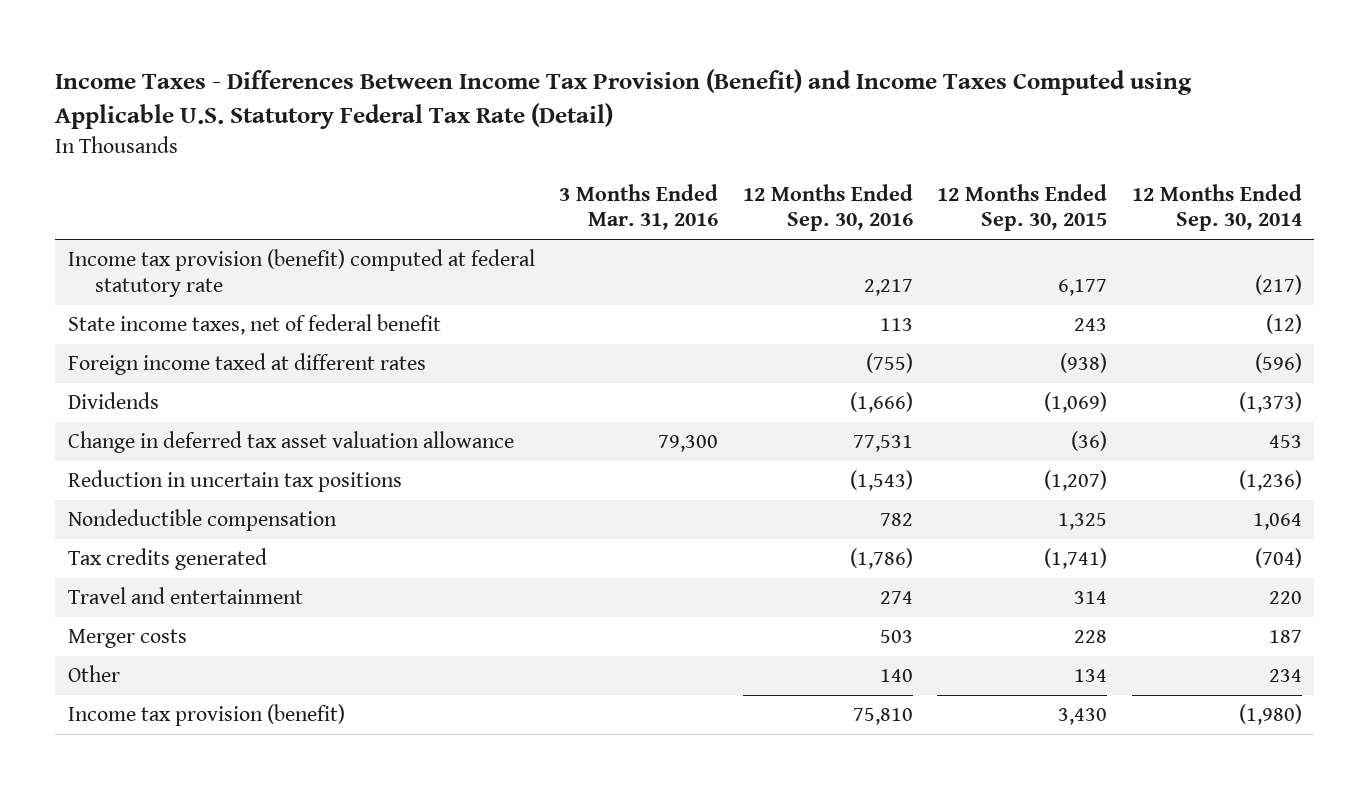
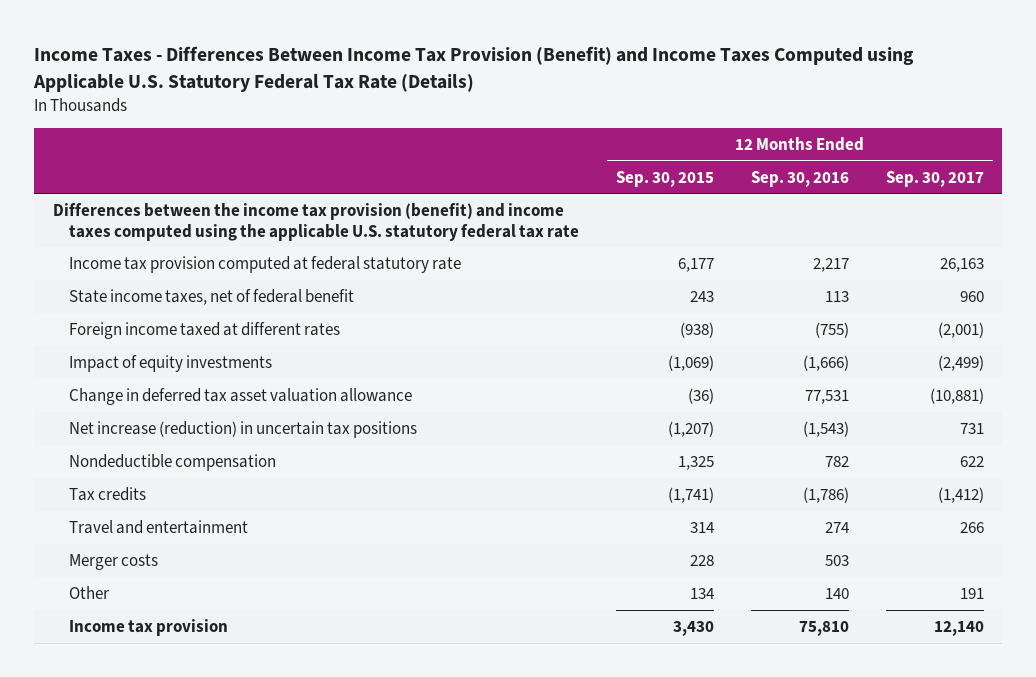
[55,69,1193,130] Income Taxes - Differences Between Income Tax Provision (Benefit) and Income Taxes Computed using Applicable U.S. Statutory Federal Tax Rate (Detail) -> [33,45,915,92] Income Taxes - Differences Between Income Tax Provision (Benefit) and Income Taxes Computed using Applicable U.S. Statutory Federal Tax Rate (Details)
[559,183,719,231] 3 Months Ended Mar. 31, 2016 -> none
[1131,183,1302,232] 12 Months Ended Sep. 30, 2014 -> none
none -> [885,170,984,187] Sep. 30, 2017
none -> [52,203,580,241] Differences between the income tax provision (benefit) and income taxes computed using the applicable U.S. statutory federal tax rate
[67,249,535,298] Income tax provision (benefit) computed at federal statutory rate -> [69,256,462,274] Income tax provision computed at federal statutory rate
[67,392,159,410] Dividends -> [69,355,273,373] Impact of equity investments
[67,470,402,493] Reduction in uncertain tax positions -> [69,421,418,439] Net increase (reduction) in uncertain tax positions
[67,548,267,571] Tax credits generated -> [69,487,147,502] Tax credits
[67,704,345,727] Income tax provision (benefit) -> [69,619,229,637] Income tax provision

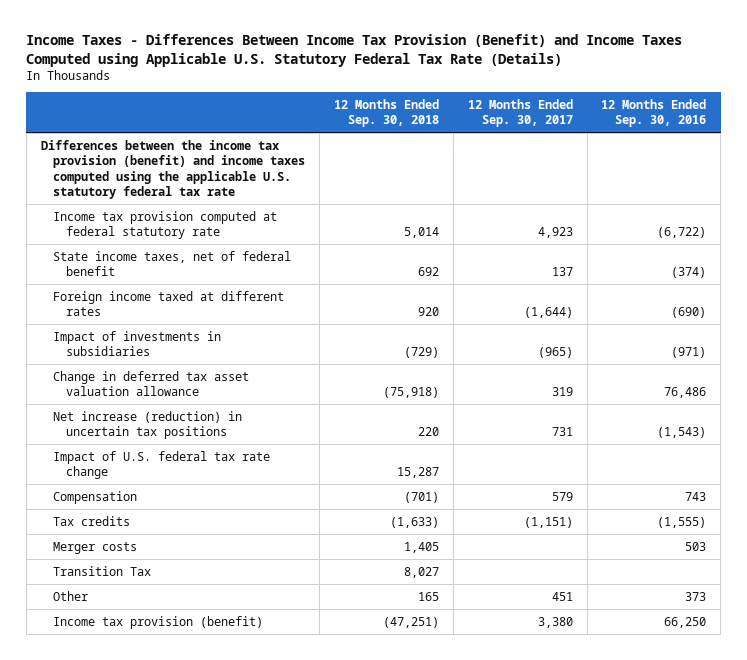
[615,170,714,187] Sep. 30, 2015 -> none
none -> [333,98,439,128] 12 Months Ended Sep. 30, 2018
[812,258,849,273] 2,217 -> [657,227,707,239] (6,722)
[939,258,984,273] 26,163 -> [537,227,573,239] 4,923
[824,291,849,303] 113 -> [671,267,707,279] (374)
[959,291,984,303] 960 -> [551,267,573,277] 137
[814,322,849,339] (755) -> [671,307,707,319] (690)
[937,322,984,339] (2,001) -> [523,307,573,319] (1,644)
[69,355,273,373] Impact of equity investments -> [53,330,222,357] Impact of investments in subsidiaries
[802,355,849,372] (1,666) -> [671,347,707,359] (971)
[937,355,984,372] (2,499) -> [537,347,573,359] (965)
[804,390,849,405] 77,531 -> [664,387,707,399] 76,486
[929,388,984,405] (10,881) -> [551,387,573,397] 319
[69,520,249,535] Travel and entertainment -> none
none -> [53,450,271,480] Impact of U.S. federal tax rate change
[69,454,277,472] Nondeductible compensation -> [53,490,138,504] Compensation
[824,456,849,468] 782 -> [685,491,707,501] 743
[959,456,984,468] 622 -> [551,491,573,501] 579
[802,487,849,504] (1,786) -> [657,516,707,528] (1,555)
[937,487,984,504] (1,412) -> [523,516,573,528] (1,151)
none -> [53,565,152,576] Transition Tax
[824,588,849,600] 140 -> [685,591,707,601] 373
[959,588,984,600] 191 -> [551,591,573,601] 451
[69,619,229,637] Income tax provision -> [53,615,264,629] Income tax provision (benefit)
[798,621,849,637] 75,810 -> [664,616,707,628] 66,250
[933,621,984,637] 12,140 -> [537,616,573,628] 3,380

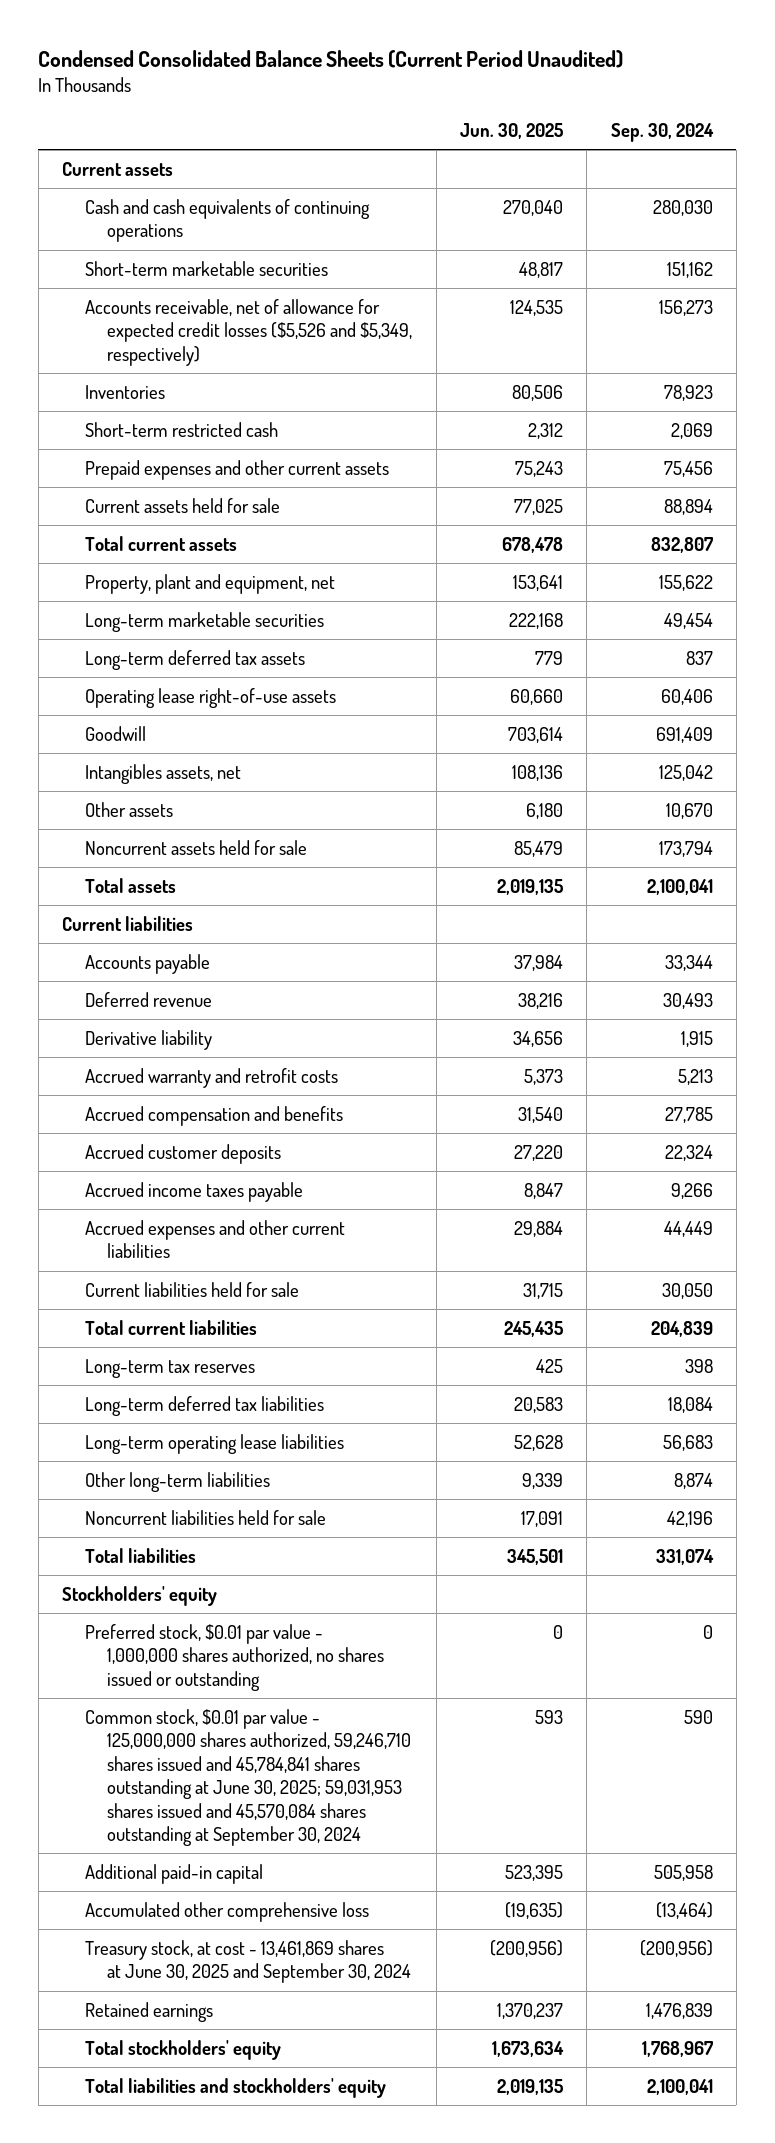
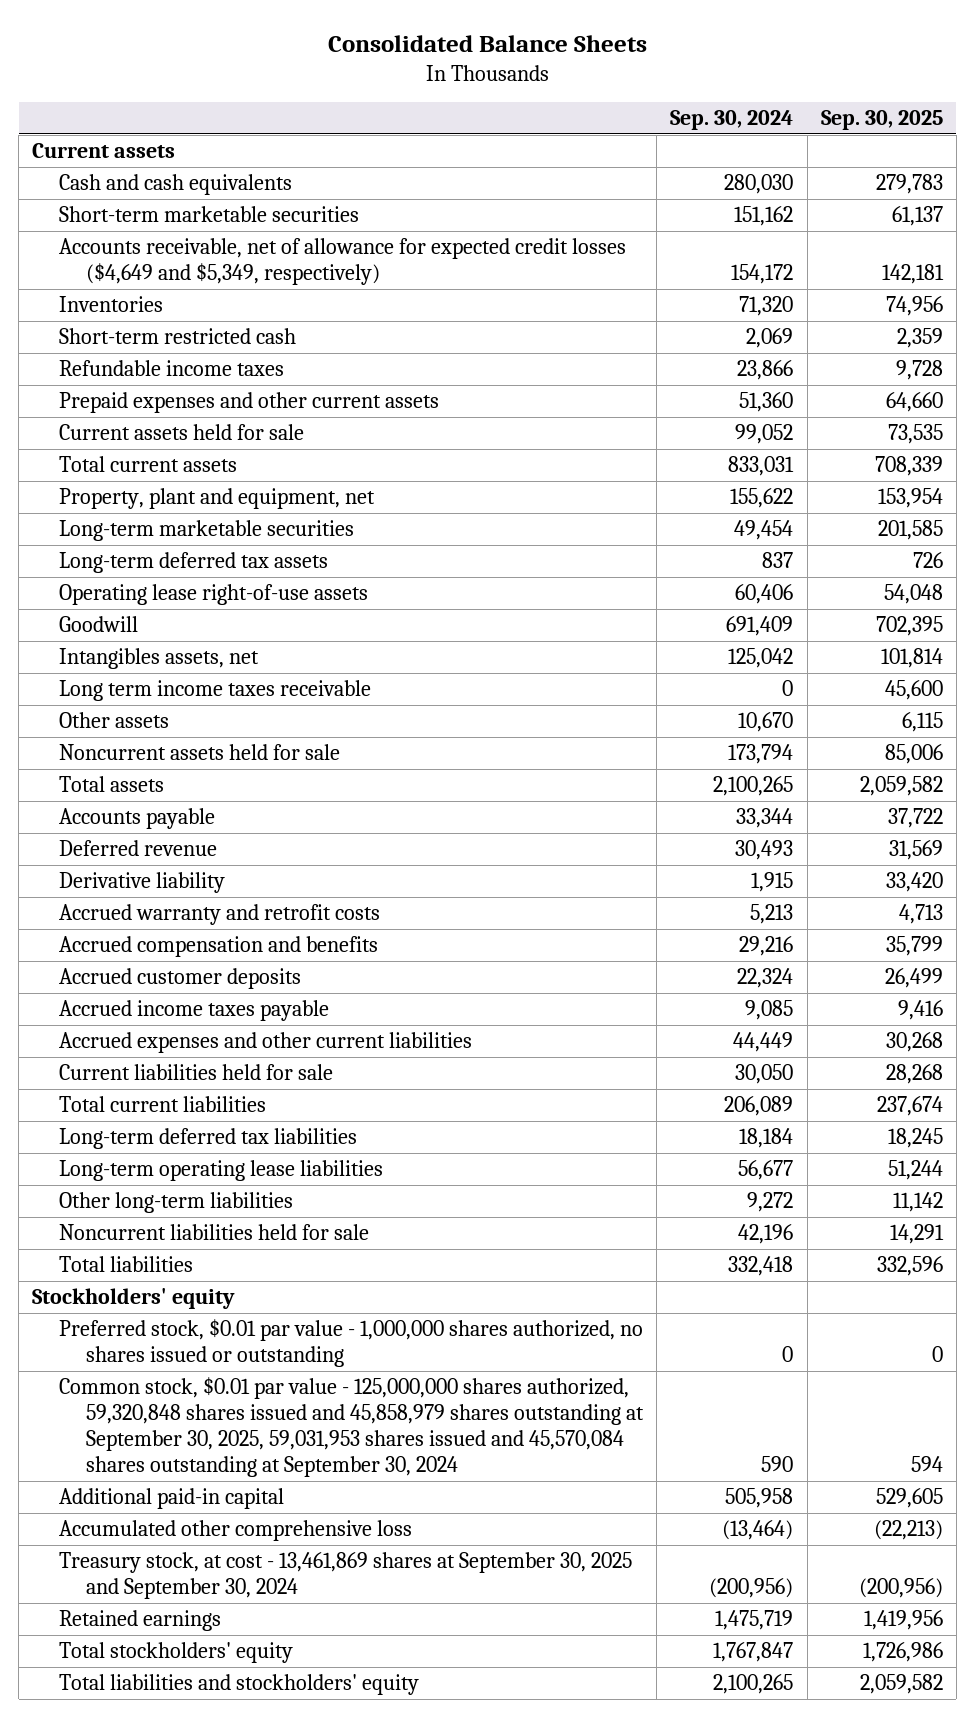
[38,50,624,69] Condensed Consolidated Balance Sheets (Current Period Unaudited) -> [327,34,647,52] Consolidated Balance Sheets
[459,122,563,139] Jun. 30, 2025 -> none
none -> [820,110,943,131] Sep. 30, 2025
[84,198,370,243] Cash and cash equivalents of continuing operations -> [59,174,293,196] Cash and cash equivalents
[84,298,413,366] Accounts receivable, net of allowance for expected credit losses ($5,526 and $5,349, respectively) -> [59,238,627,286] Accounts receivable, net of allowance for expected credit losses ($4,649 and $5,349, respectively)
[658,299,713,316] 156,273 -> [731,264,794,285] 154,172
[663,384,713,401] 78,923 -> [739,296,794,317] 71,320
none -> [59,360,285,377] Refundable income taxes
[663,460,713,477] 75,456 -> [739,392,794,413] 51,360
[663,498,713,515] 88,894 -> [735,424,794,445] 99,052
[650,536,713,553] 832,807 -> [728,456,795,477] 833,031
none -> [59,680,372,702] Long term income taxes receivable
[62,915,194,931] Current liabilities -> none
[646,878,713,895] 2,100,041 -> [713,776,794,797] 2,100,265
[664,1106,713,1123] 27,785 -> [739,936,794,957] 29,216
[670,1182,713,1199] 9,266 -> [745,1000,794,1021] 9,085
[84,1358,255,1378] Long-term tax reserves -> none
[650,1320,713,1337] 204,839 -> [724,1096,794,1117] 206,089
[667,1396,713,1413] 18,084 -> [739,1128,794,1149] 18,184
[662,1434,713,1451] 56,683 -> [738,1160,794,1181] 56,677
[673,1472,713,1489] 8,874 -> [747,1192,794,1213] 9,272
[655,1548,714,1565] 331,074 -> [728,1256,794,1277] 332,418
[84,1708,412,1847] Common stock, $0.01 par value - 125,000,000 shares authorized, 59,246,710 shares issued and 45,784,841 shares outstanding at June 30, 2025; 59,031,953 shares issued and 45,570,084 shares outstanding at September 30, 2024 -> [59,1377,644,1478] Common stock, $0.01 par value - 125,000,000 shares authorized, 59,320,848 shares issued and 45,858,979 shares outstanding at September 30, 2025, 59,031,953 shares issued and 45,570,084 shares outstanding at September 30, 2024
[84,1939,412,1984] Treasury stock, at cost - 13,461,869 shares at June 30, 2025 and September 30, 2024 -> [59,1552,633,1600] Treasury stock, at cost - 13,461,869 shares at September 30, 2025 and September 30, 2024
[645,2002,713,2019] 1,476,839 -> [715,1610,794,1631] 1,475,719
[641,2040,713,2057] 1,768,967 -> [713,1642,794,1663] 1,767,847
[646,2078,713,2095] 2,100,041 -> [713,1674,794,1695] 2,100,265

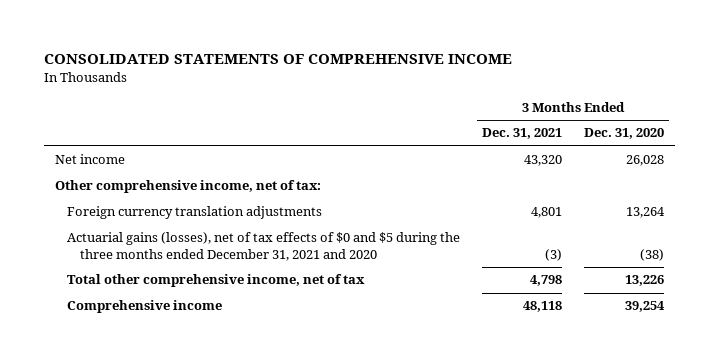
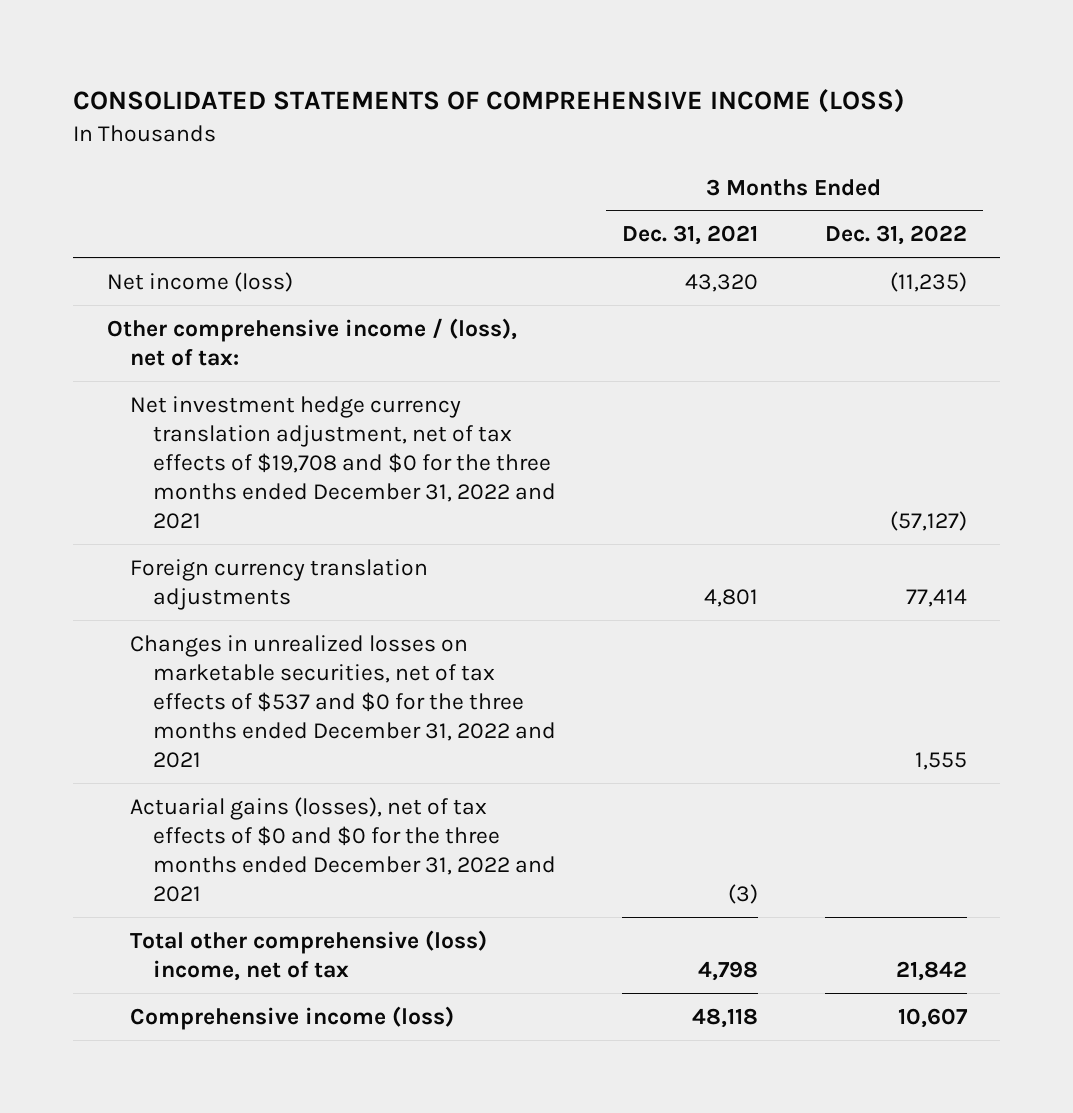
[44,54,513,65] CONSOLIDATED STATEMENTS OF COMPREHENSIVE INCOME -> [73,89,906,114] CONSOLIDATED STATEMENTS OF COMPREHENSIVE INCOME (LOSS)
[583,128,664,140] Dec. 31, 2020 -> none
none -> [824,225,967,246] Dec. 31, 2022
[54,154,125,165] Net income -> [106,271,293,292] Net income (loss)
[54,180,321,194] Other comprehensive income, net of tax: -> [106,317,517,366] Other comprehensive income / (loss), net of tax:
none -> [129,395,557,530] Net investment hedge currency translation adjustment, net of tax effects of $19,708 and $0 for the three months ended December 31, 2022 and 2021
none -> [129,634,557,769] Changes in unrealized losses on marketable securities, net of tax effects of $537 and $0 for the three months ended December 31, 2022 and 2021
[67,232,461,261] Actuarial gains (losses), net of tax effects of $0 and $5 during the three months ended December 31, 2021 and 2020 -> [129,796,557,903] Actuarial gains (losses), net of tax effects of $0 and $0 for the three months ended December 31, 2022 and 2021
[67,274,366,288] Total other comprehensive income, net of tax -> [129,929,487,981] Total other comprehensive (loss) income, net of tax
[67,300,223,314] Comprehensive income -> [129,1005,454,1030] Comprehensive income (loss)

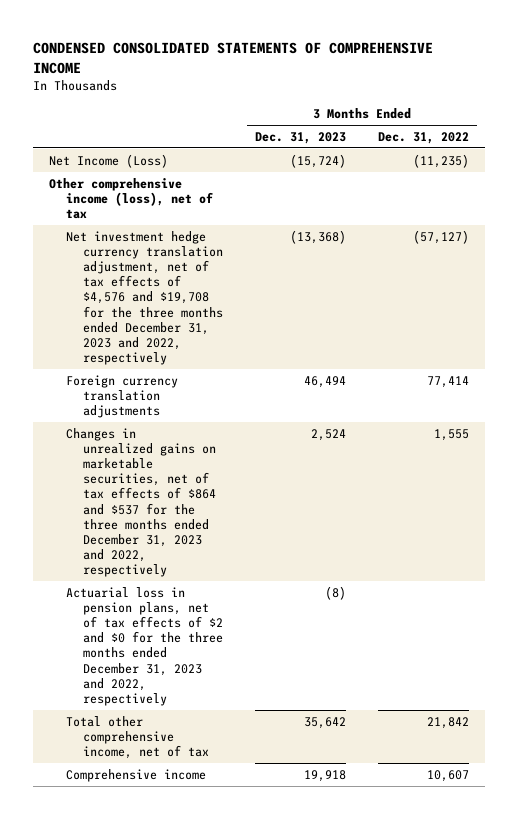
[73,89,906,114] CONSOLIDATED STATEMENTS OF COMPREHENSIVE INCOME (LOSS) -> [33,42,434,74] CONDENSED CONSOLIDATED STATEMENTS OF COMPREHENSIVE INCOME
[622,225,759,246] Dec. 31, 2021 -> none
none -> [254,131,346,144] Dec. 31, 2023
[106,271,293,292] Net income (loss) -> [49,153,169,168] Net Income (Loss)
[106,317,517,366] Other comprehensive income / (loss), net of tax: -> [49,177,214,220] Other comprehensive income (loss), net of tax
[129,395,557,530] Net investment hedge currency translation adjustment, net of tax effects of $19,708 and $0 for the three months ended December 31, 2022 and 2021 -> [66,230,224,365] Net investment hedge currency translation adjustment, net of tax effects of $4,576 and $19,708 for the three months ended December 31, 2023 and 2022, respectively
[129,634,557,769] Changes in unrealized losses on marketable securities, net of tax effects of $537 and $0 for the three months ended December 31, 2022 and 2021 -> [66,427,217,578] Changes in unrealized gains on marketable securities, net of tax effects of $864 and $537 for the three months ended December 31, 2023 and 2022, respectively
[129,796,557,903] Actuarial gains (losses), net of tax effects of $0 and $0 for the three months ended December 31, 2022 and 2021 -> [66,586,224,706] Actuarial loss in pension plans, net of tax effects of $2 and $0 for the three months ended December 31, 2023 and 2022, respectively
[129,929,487,981] Total other comprehensive (loss) income, net of tax -> [66,715,210,760] Total other comprehensive income, net of tax
[129,1005,454,1030] Comprehensive income (loss) -> [66,768,207,782] Comprehensive income

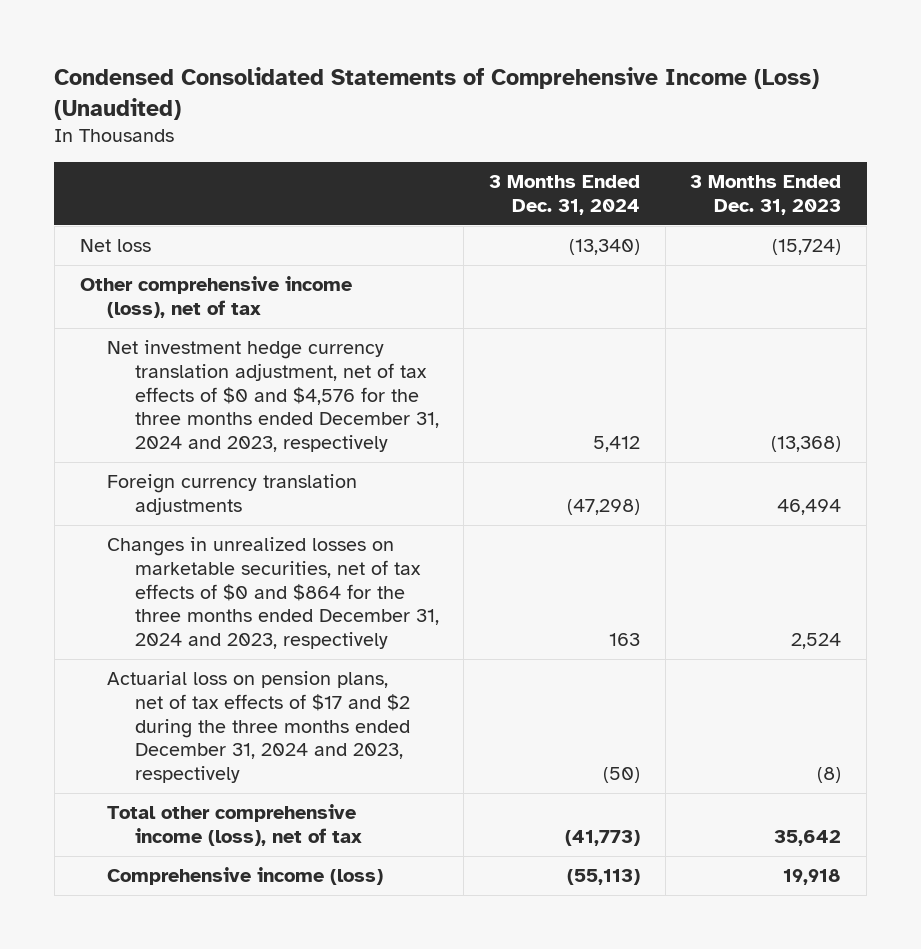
[33,42,434,74] CONDENSED CONSOLIDATED STATEMENTS OF COMPREHENSIVE INCOME -> [54,67,820,120] Condensed Consolidated Statements of Comprehensive Income (Loss) (Unaudited)
[377,131,469,144] Dec. 31, 2022 -> none
none -> [489,175,641,216] 3 Months Ended Dec. 31, 2024
[49,153,169,168] Net Income (Loss) -> [79,239,151,253] Net loss
[66,230,224,365] Net investment hedge currency translation adjustment, net of tax effects of $4,576 and $19,708 for the three months ended December 31, 2023 and 2022, respectively -> [107,340,439,452] Net investment hedge currency translation adjustment, net of tax effects of $0 and $4,576 for the three months ended December 31, 2024 and 2023, respectively
[66,427,217,578] Changes in unrealized gains on marketable securities, net of tax effects of $864 and $537 for the three months ended December 31, 2023 and 2022, respectively -> [107,537,439,649] Changes in unrealized losses on marketable securities, net of tax effects of $0 and $864 for the three months ended December 31, 2024 and 2023, respectively
[66,586,224,706] Actuarial loss in pension plans, net of tax effects of $2 and $0 for the three months ended December 31, 2023 and 2022, respectively -> [107,671,410,783] Actuarial loss on pension plans, net of tax effects of $17 and $2 during the three months ended December 31, 2024 and 2023, respectively
[66,715,210,760] Total other comprehensive income, net of tax -> [107,804,362,846] Total other comprehensive income (loss), net of tax
[66,768,207,782] Comprehensive income -> [107,867,384,886] Comprehensive income (loss)

